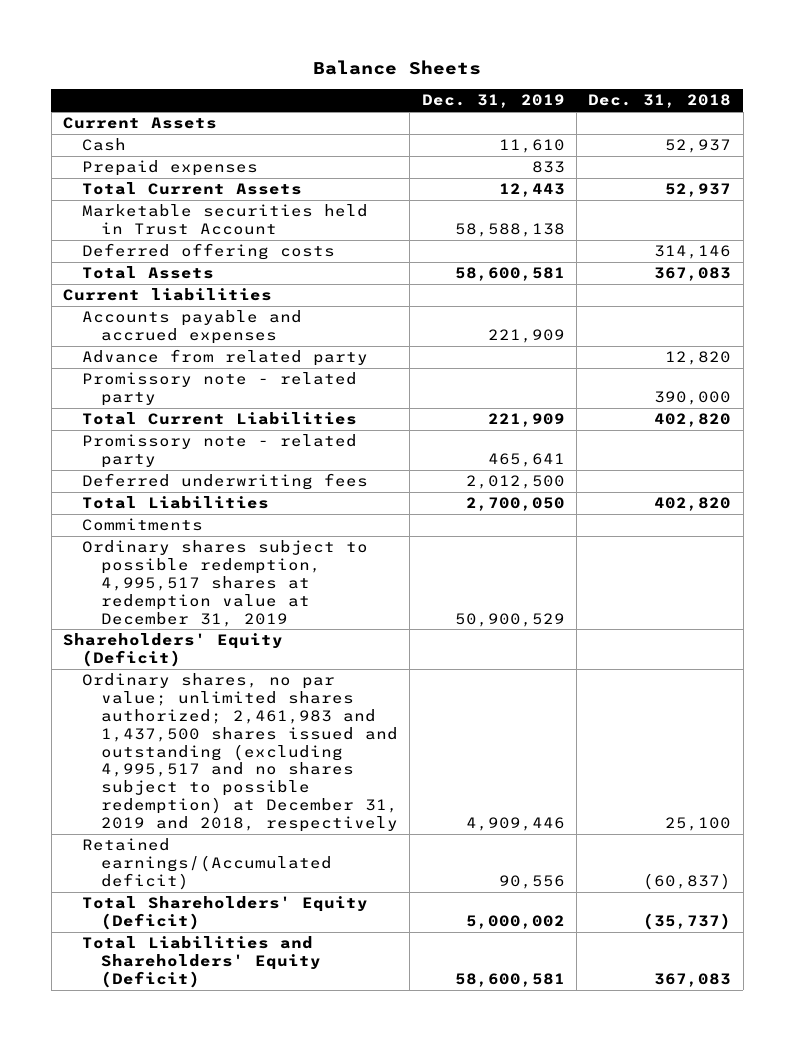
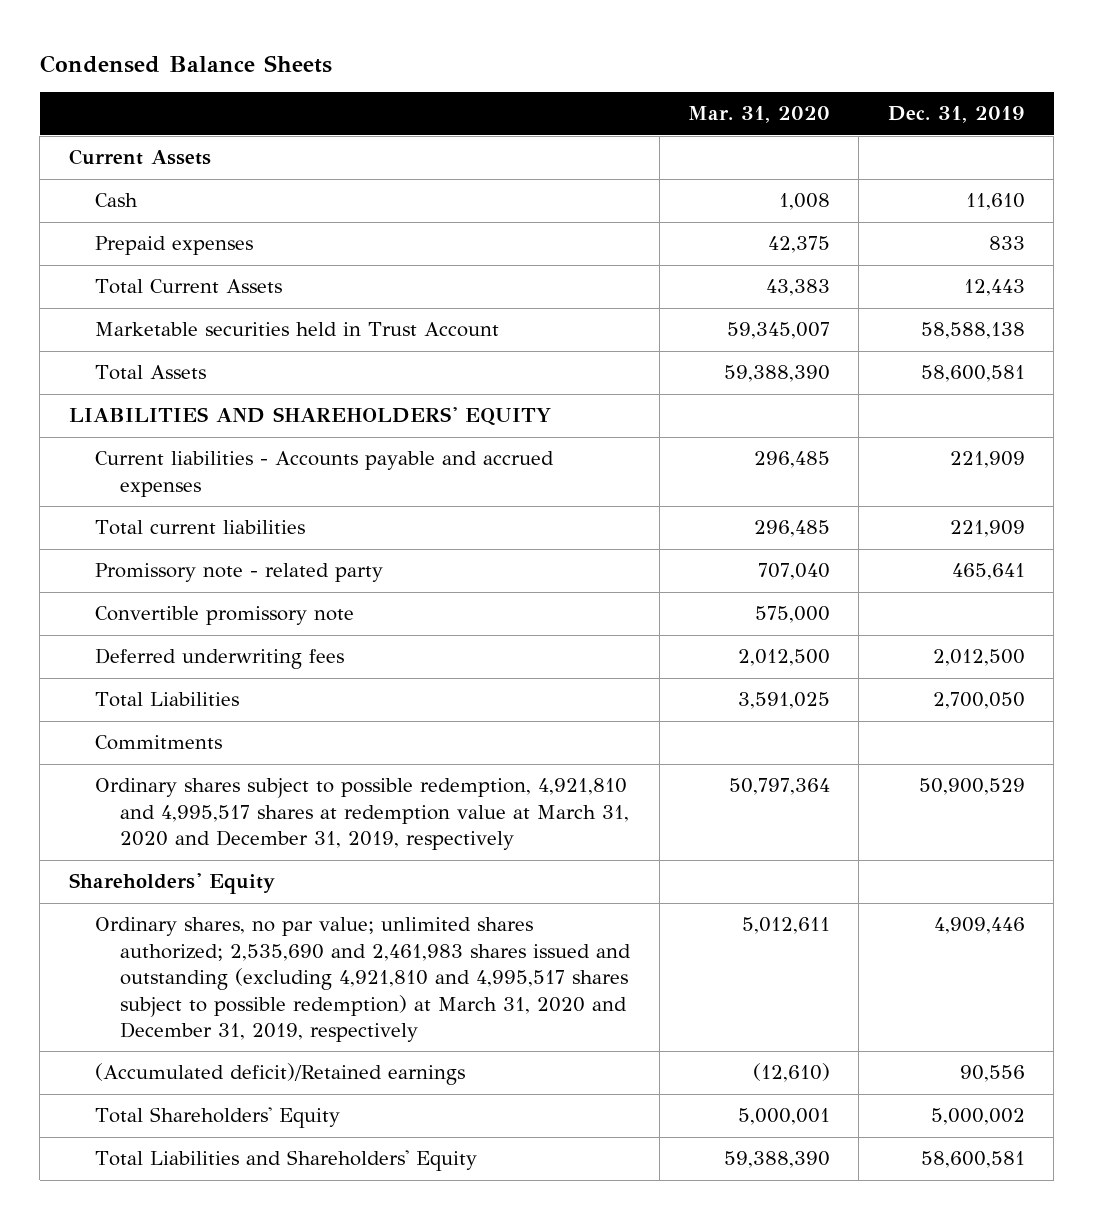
[313,60,482,76] Balance Sheets -> [39,54,332,73] Condensed Balance Sheets
[588,94,732,109] Dec. 31, 2018 -> none
none -> [688,106,831,124] Mar. 31, 2020
[82,243,336,261] Deferred offering costs -> none
[63,288,273,302] Current liabilities -> none
[82,349,369,367] Advance from related party -> none
[82,372,358,407] Promissory note - related party -> none
none -> [68,407,551,427] LIABILITIES AND SHAREHOLDERS' EQUITY
[82,310,303,345] Accounts payable and accrued expenses -> [94,451,554,497] Current liabilities - Accounts payable and accrued expenses
[82,412,358,426] Total Current Liabilities -> [94,520,305,536] Total current liabilities
none -> [94,606,354,626] Convertible promissory note
[82,540,369,627] Ordinary shares subject to possible redemption, 4,995,517 shares at redemption value at December 31, 2019 -> [94,778,630,851] Ordinary shares subject to possible redemption, 4,921,810 and 4,995,517 shares at redemption value at March 31, 2020 and December 31, 2019, respectively
[63,633,284,668] Shareholders' Equity (Deficit) -> [68,873,275,895] Shareholders' Equity
[82,673,398,832] Ordinary shares, no par value; unlimited shares authorized; 2,461,983 and 1,437,500 shares issued and outstanding (excluding 4,995,517 and no shares subject to possible redemption) at December 31, 2019 and 2018, respectively -> [94,917,632,1043] Ordinary shares, no par value; unlimited shares authorized; 2,535,690 and 2,461,983 shares issued and outstanding (excluding 4,921,810 and 4,995,517 shares subject to possible redemption) at March 31, 2020 and December 31, 2019, respectively
[82,838,332,890] Retained earnings/(Accumulated deficit) -> [94,1063,465,1086] (Accumulated deficit)/Retained earnings
[82,896,369,931] Total Shareholders' Equity (Deficit) -> [94,1107,340,1129] Total Shareholders' Equity
[82,936,321,988] Total Liabilities and Shareholders' Equity (Deficit) -> [94,1150,477,1172] Total Liabilities and Shareholders' Equity

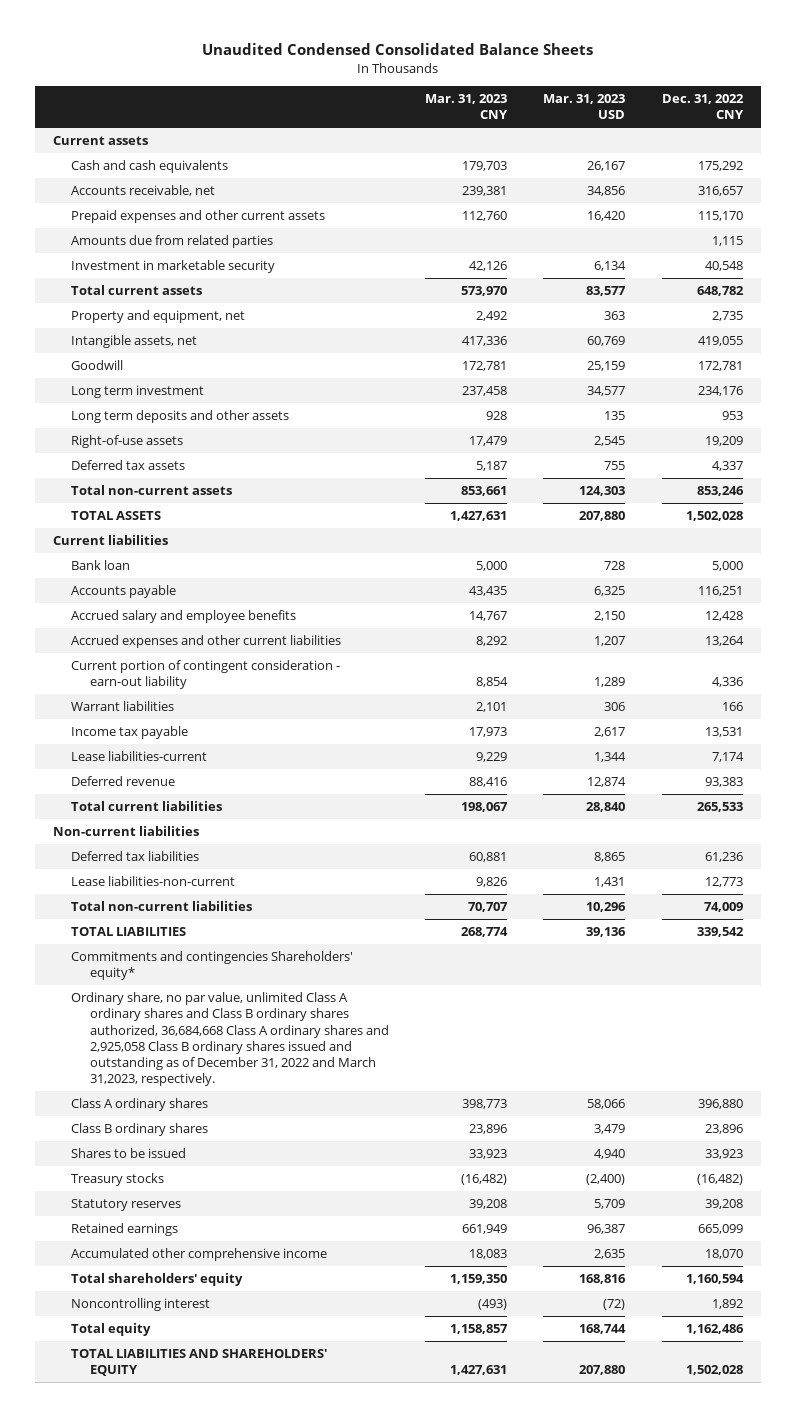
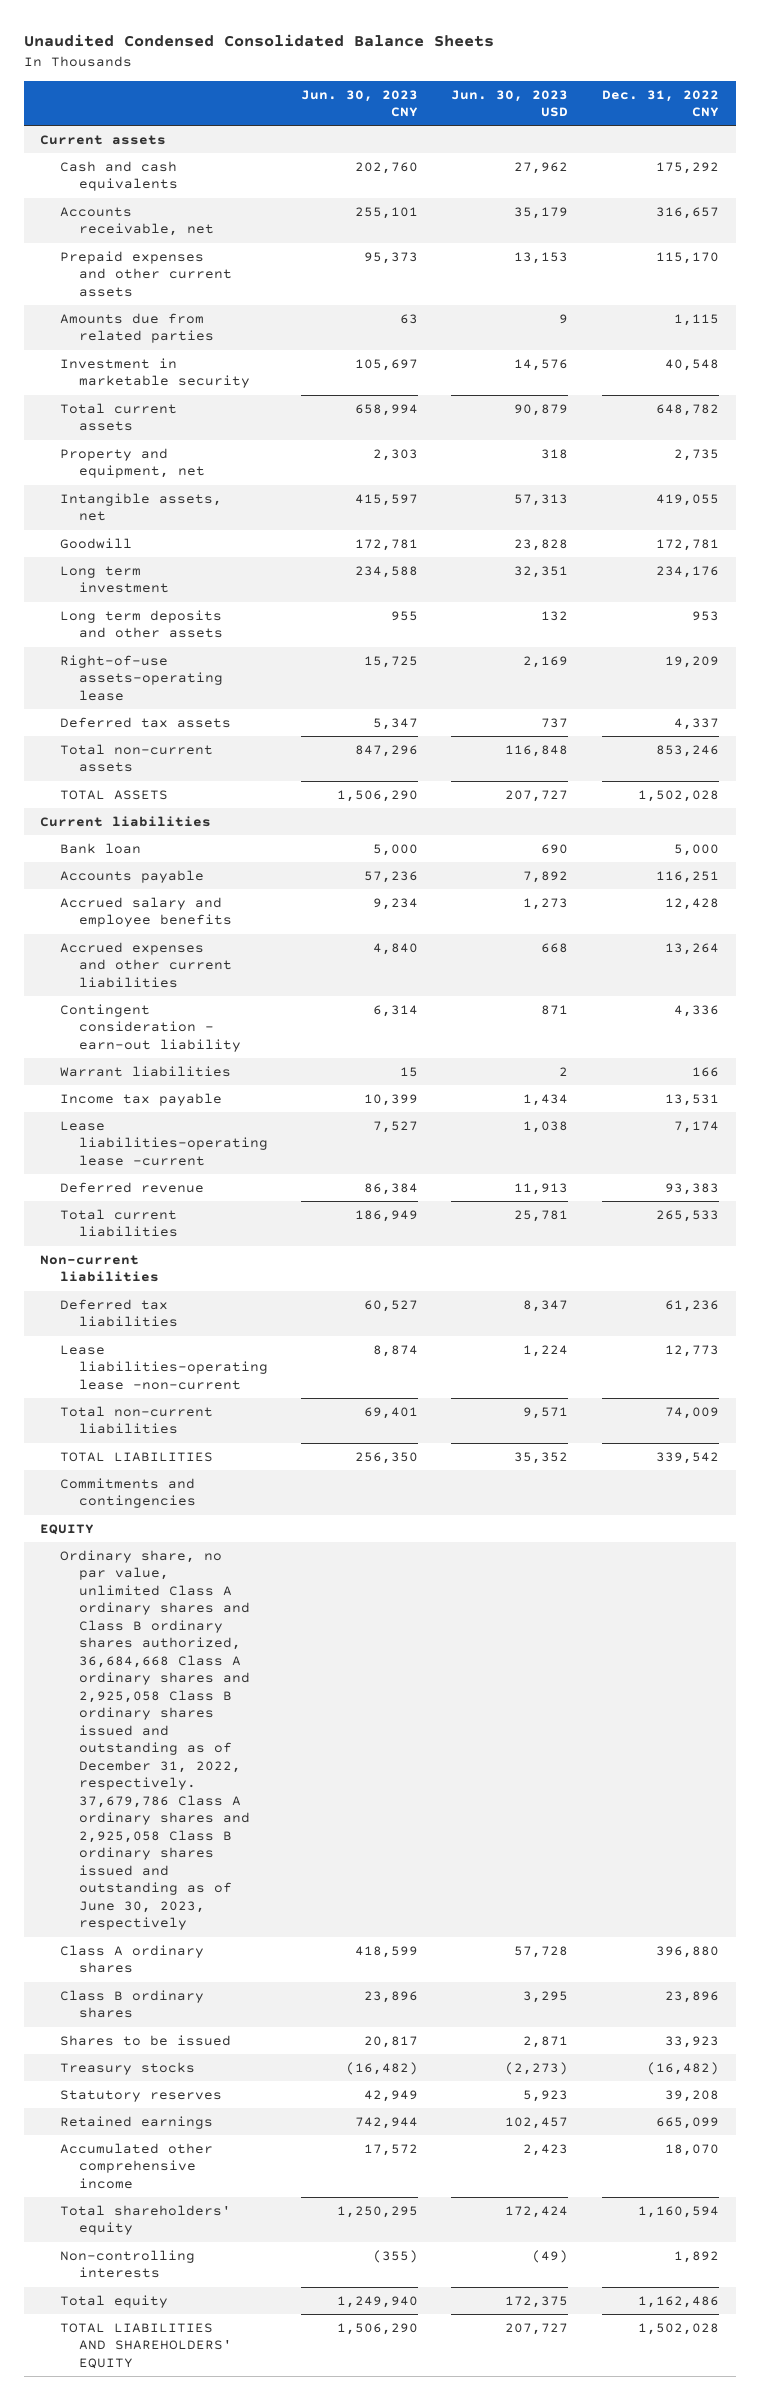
[425,94,509,120] Mar. 31, 2023 CNY -> none
[543,94,626,120] Mar. 31, 2023 USD -> none
none -> [301,89,419,118] Jun. 30, 2023 CNY
none -> [451,89,569,118] Jun. 30, 2023 USD
[71,435,184,449] Right-of-use assets -> [59,654,223,701] Right-of-use assets-operating lease
[71,660,341,690] Current portion of contingent consideration - earn-out liability -> [59,1003,241,1052] Contingent consideration - earn-out liability
[71,751,208,762] Lease liabilities-current -> [59,1120,268,1166] Lease liabilities-operating lease -current
[71,876,236,887] Lease liabilities-non-current -> [59,1344,268,1390] Lease liabilities-operating lease -non-current
[71,951,354,981] Commitments and contingencies Shareholders' equity* -> [59,1477,196,1509] Commitments and contingencies
none -> [40,1523,95,1535] EQUITY
[71,992,389,1087] Ordinary share, no par value, unlimited Class A ordinary shares and Class B ordinary shares authorized, 36,684,668 Class A ordinary shares and 2,925,058 Class B ordinary shares issued and outstanding as of December 31, 2022 and March 31,2023, respectively. -> [59,1549,250,1931] Ordinary share, no par value, unlimited Class A ordinary shares and Class B ordinary shares authorized, 36,684,668 Class A ordinary shares and 2,925,058 Class B ordinary shares issued and outstanding as of December 31, 2022, respectively. 37,679,786 Class A ordinary shares and 2,925,058 Class B ordinary shares issued and outstanding as of June 30, 2023, respectively
[71,1298,211,1312] Noncontrolling interest -> [59,2249,195,2279] Non-controlling interests

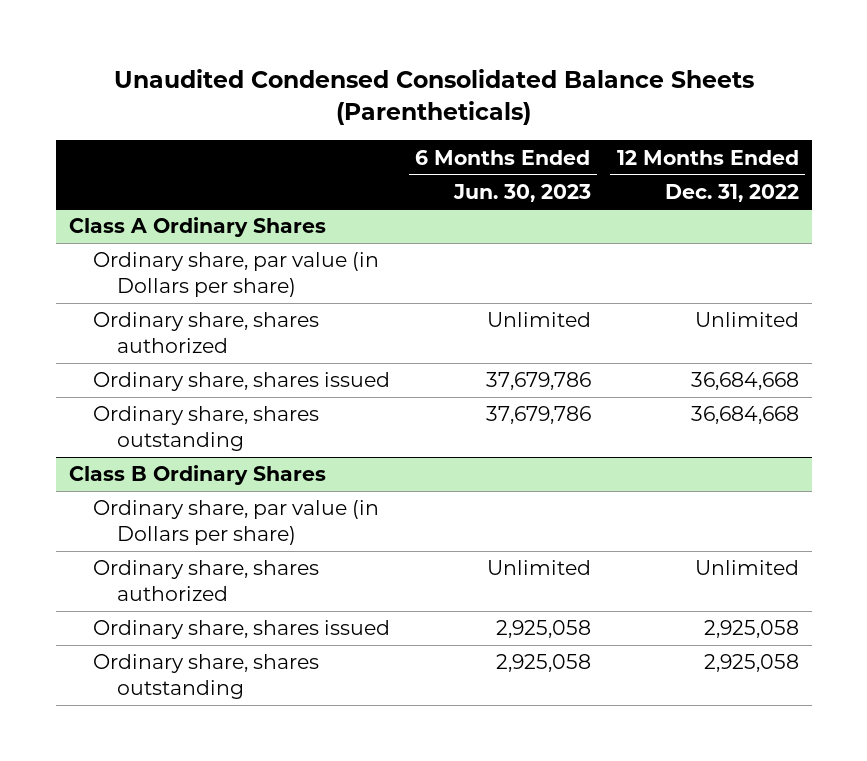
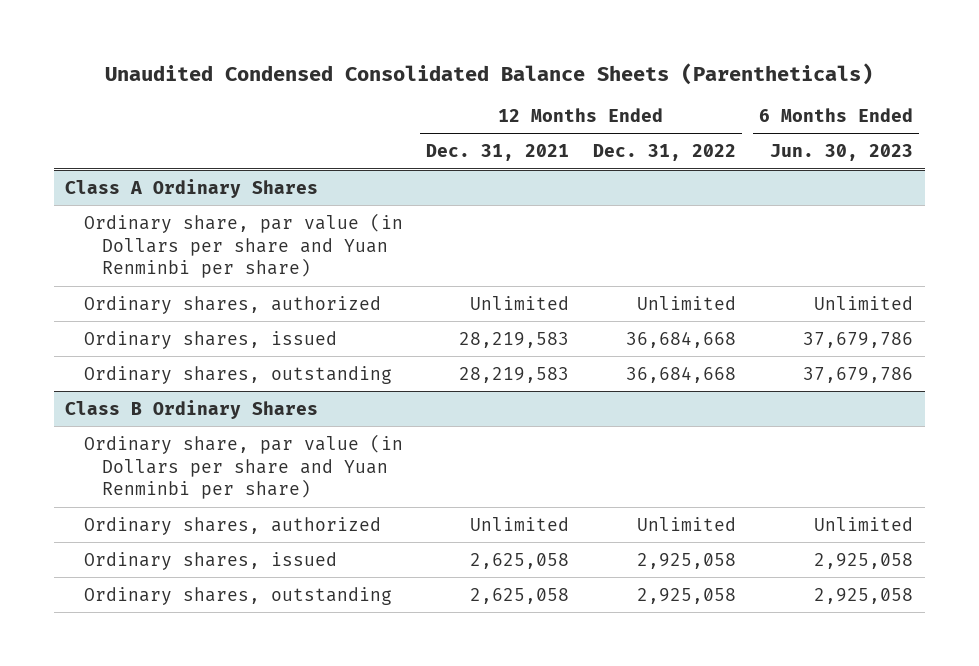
none -> [426,144,570,162] Dec. 31, 2021
[92,252,379,297] Ordinary share, par value (in Dollars per share) -> [83,212,403,279] Ordinary share, par value (in Dollars per share and Yuan Renminbi per share)
[92,312,319,353] Ordinary share, shares authorized -> [83,295,381,314] Ordinary shares, authorized
[92,372,390,392] Ordinary share, shares issued -> [83,330,337,349] Ordinary shares, issued
[92,406,319,451] Ordinary share, shares outstanding -> [83,365,392,384] Ordinary shares, outstanding
[92,500,379,545] Ordinary share, par value (in Dollars per share) -> [83,433,403,500] Ordinary share, par value (in Dollars per share and Yuan Renminbi per share)
[92,560,319,601] Ordinary share, shares authorized -> [83,516,381,535] Ordinary shares, authorized
[92,620,390,640] Ordinary share, shares issued -> [83,551,337,570] Ordinary shares, issued
[92,654,319,699] Ordinary share, shares outstanding -> [83,586,392,605] Ordinary shares, outstanding

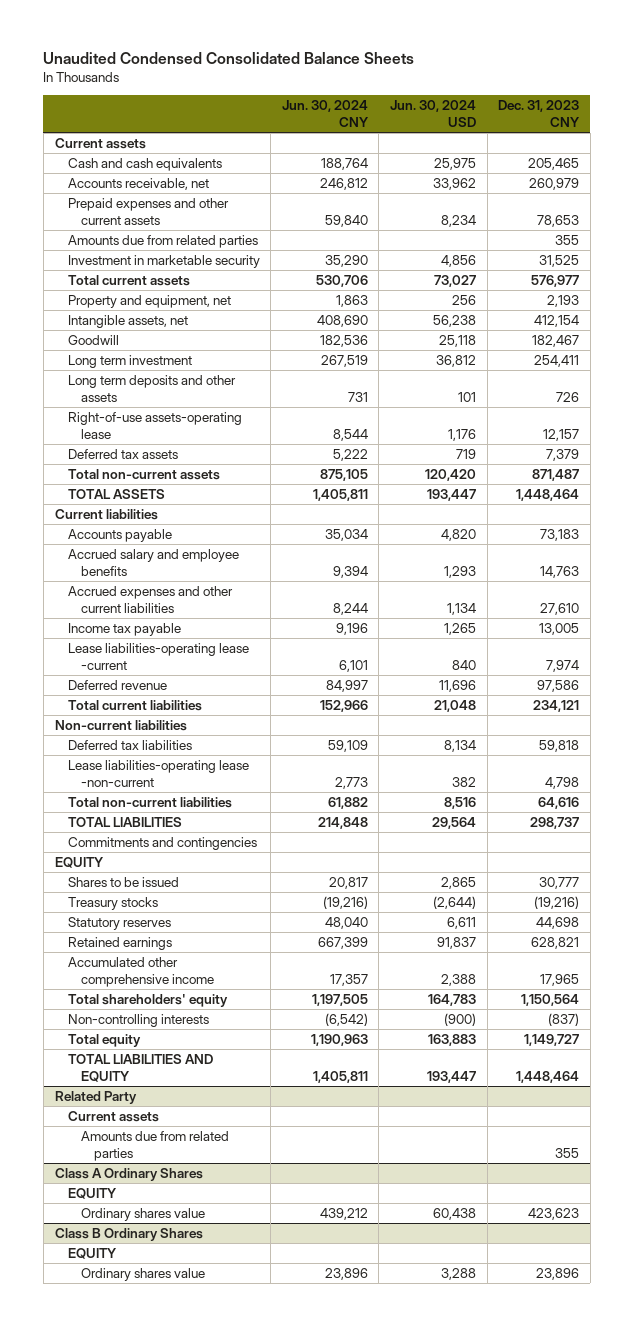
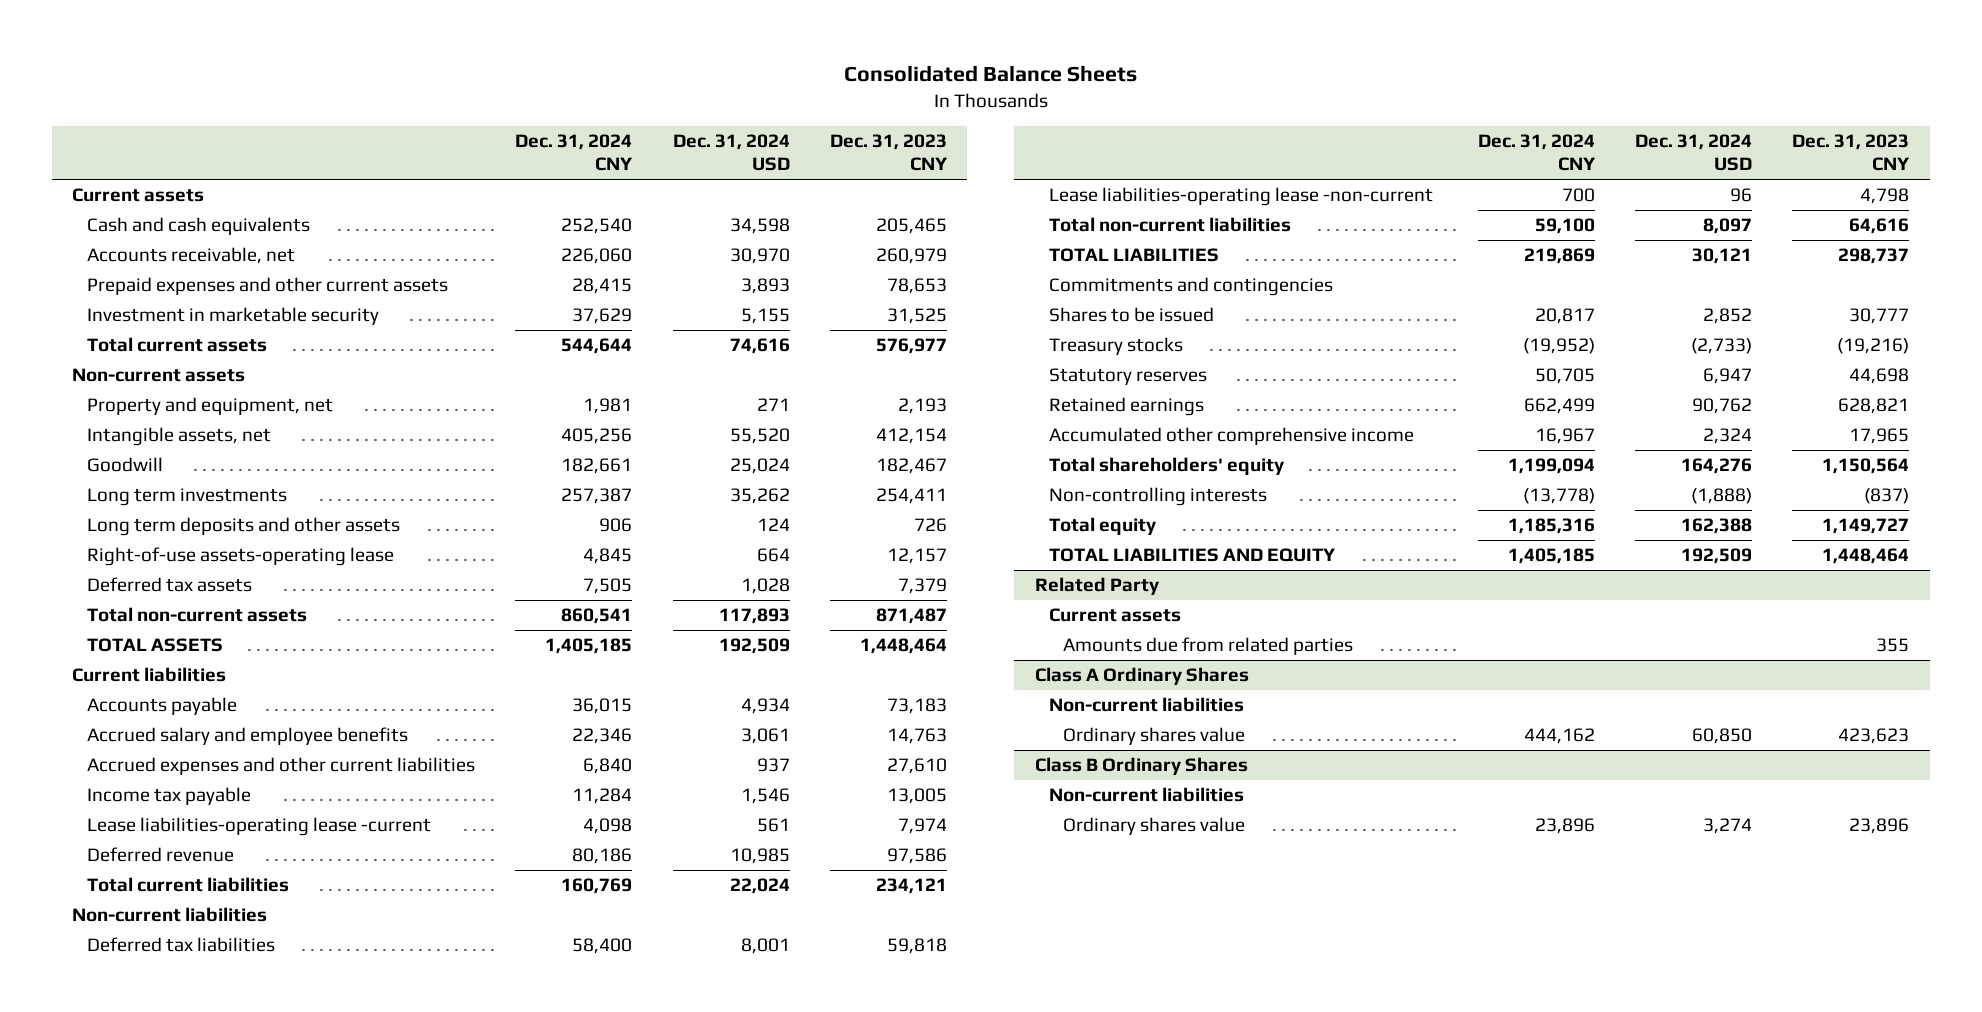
[43,52,415,65] Unaudited Condensed Consolidated Balance Sheets -> [843,65,1137,83] Consolidated Balance Sheets
[281,100,369,128] Jun. 30, 2024 CNY -> none
[389,100,476,128] Jun. 30, 2024 USD -> none
none -> [515,133,634,172] Dec. 31, 2024 CNY
none -> [672,133,790,172] Dec. 31, 2024 USD
[67,234,258,248] Amounts due from related parties -> none
none -> [72,368,246,383] Non-current assets
[67,354,192,368] Long term investment -> [86,488,287,507] Long term investments
[54,856,104,868] EQUITY -> none
[67,1187,117,1199] EQUITY -> none
none -> [1049,697,1245,713] Non-current liabilities
[67,1247,117,1259] EQUITY -> none
none -> [1049,787,1245,803] Non-current liabilities

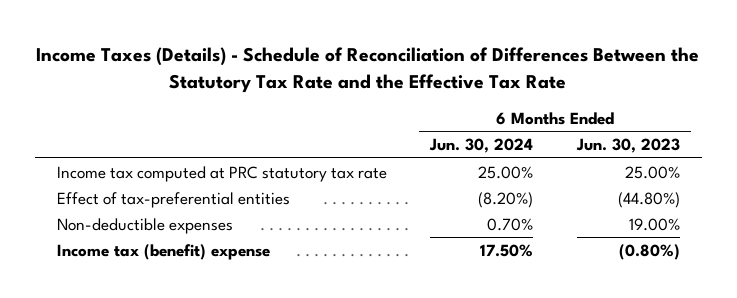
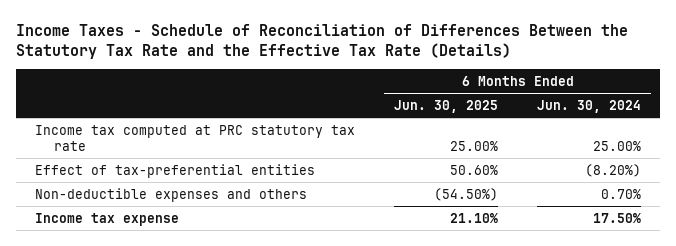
[36,47,700,94] Income Taxes (Details) - Schedule of Reconciliation of Differences Between the Statutory Tax Rate and the Effective Tax Rate -> [15,24,628,60] Income Taxes - Schedule of Reconciliation of Differences Between the Statutory Tax Rate and the Effective Tax Rate (Details)
[576,138,681,154] Jun. 30, 2023 -> none
none -> [394,100,499,114] Jun. 30, 2025
[56,217,233,234] Non-deductible expenses -> [35,187,308,202] Non-deductible expenses and others
[56,243,270,260] Income tax (benefit) expense -> [35,212,180,226] Income tax expense

